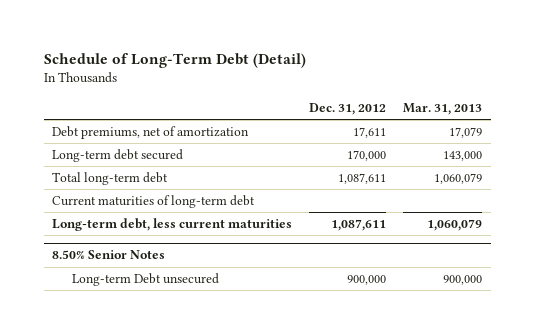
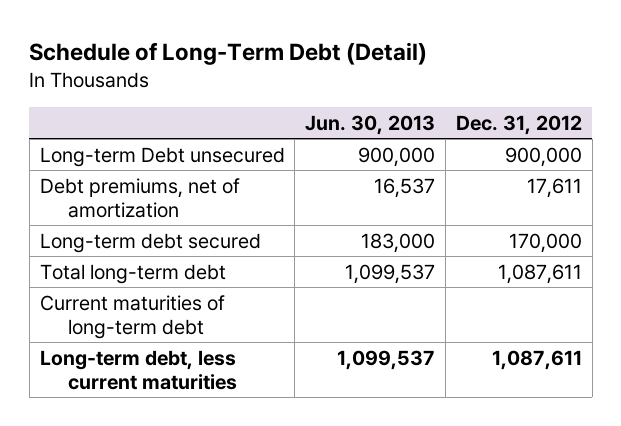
[403,102,483,115] Mar. 31, 2013 -> none
none -> [305,114,436,135] Jun. 30, 2013
none -> [39,146,285,167] Long-term Debt unsecured
[52,250,166,260] 8.50% Senior Notes -> none
[72,272,220,286] Long-term Debt unsecured -> none

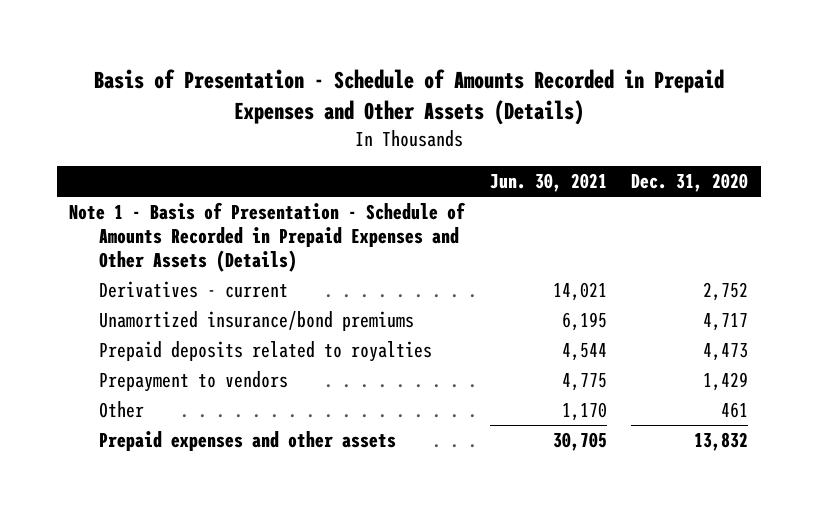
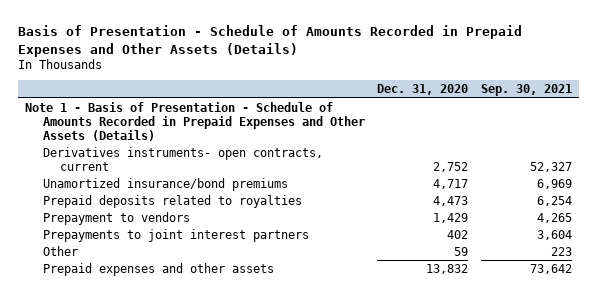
[489,173,607,193] Jun. 30, 2021 -> none
none -> [481,84,573,97] Sep. 30, 2021
[99,281,289,299] Derivatives - current -> [42,146,323,171] Derivatives instruments- open contracts, current
none -> [42,228,309,242] Prepayments to joint interest partners
[721,402,749,419] 461 -> [454,246,469,256] 59

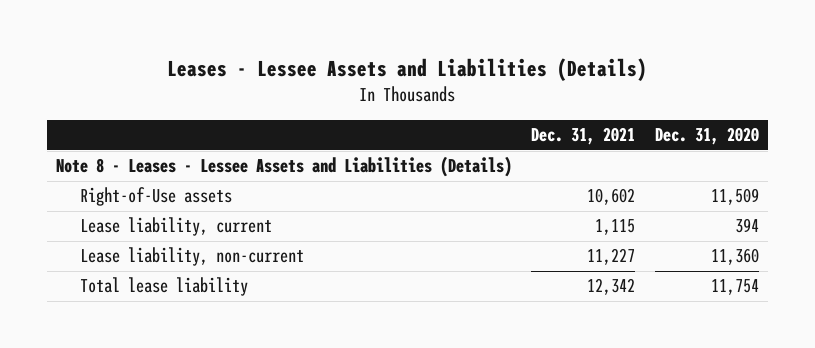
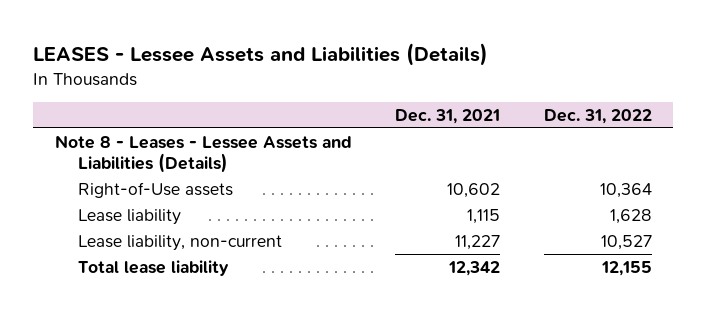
[167,57,648,81] Leases - Lessee Assets and Liabilities (Details) -> [33,42,489,66] LEASES - Lessee Assets and Liabilities (Details)
[654,127,759,146] Dec. 31, 2020 -> none
none -> [543,109,652,125] Dec. 31, 2022
[80,217,273,237] Lease liability, current -> [77,208,181,225] Lease liability

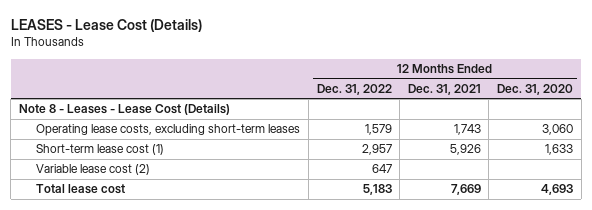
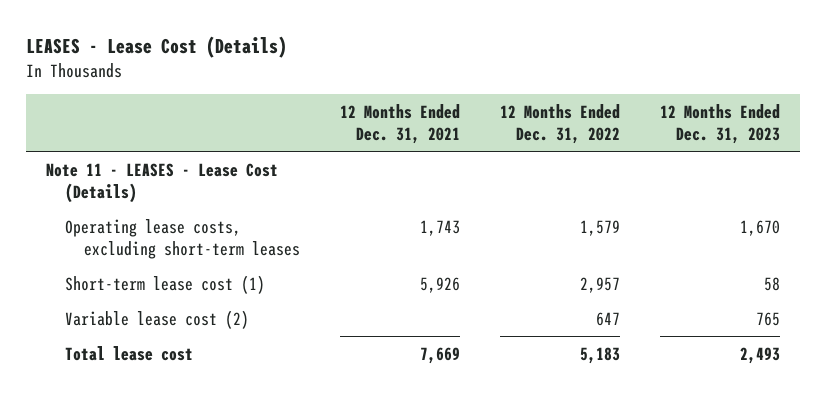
[497,83,574,95] Dec. 31, 2020 -> none
none -> [659,103,780,144] 12 Months Ended Dec. 31, 2023
[19,104,231,116] Note 8 - Leases - Lease Cost (Details) -> [45,162,278,203] Note 11 - LEASES - Lease Cost (Details)

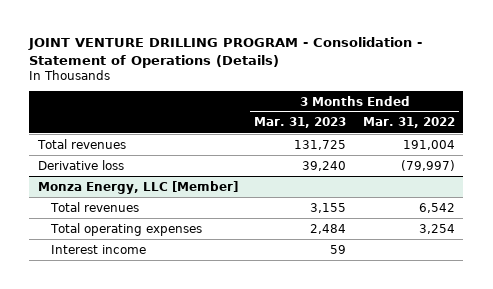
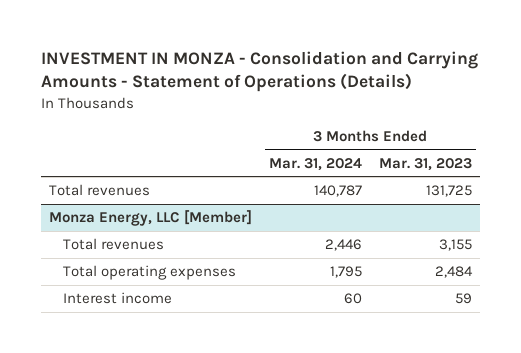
[28,36,423,68] JOINT VENTURE DRILLING PROGRAM - Consolidation - Statement of Operations (Details) -> [40,51,478,93] INVESTMENT IN MONZA - Consolidation and Carrying Amounts - Statement of Operations (Details)
[362,117,455,129] Mar. 31, 2022 -> none
none -> [269,157,363,171] Mar. 31, 2024
[37,159,124,170] Derivative loss -> none

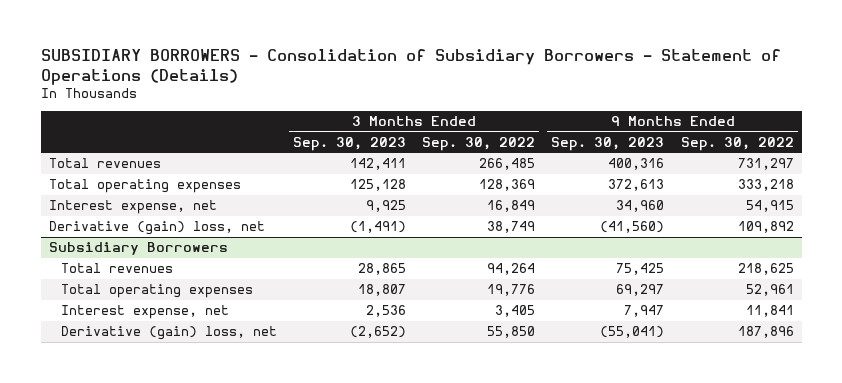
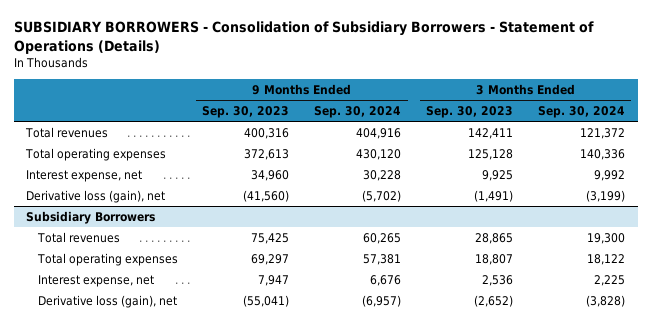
[422,136,536,151] Sep. 30, 2022 -> none
[680,136,794,151] Sep. 30, 2022 -> none
none -> [314,106,402,119] Sep. 30, 2024
none -> [538,106,626,119] Sep. 30, 2024
[48,221,265,236] Derivative (gain) loss, net -> [26,189,166,203] Derivative loss (gain), net
[60,326,277,341] Derivative (gain) loss, net -> [37,294,177,308] Derivative loss (gain), net

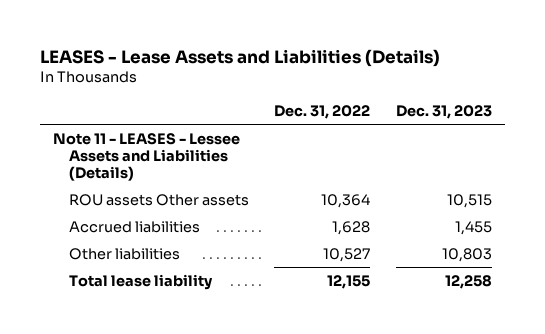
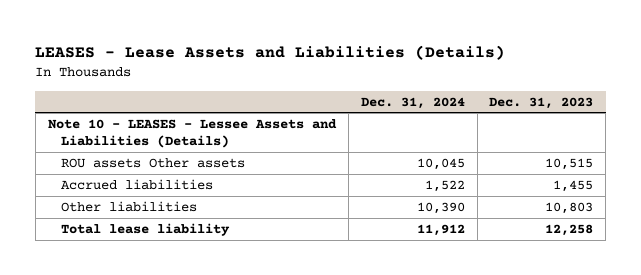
[274,105,371,120] Dec. 31, 2022 -> none
none -> [360,96,465,109] Dec. 31, 2024
[52,133,240,181] Note 11 - LEASES - Lessee Assets and Liabilities (Details) -> [47,118,337,148] Note 10 - LEASES - Lessee Assets and Liabilities (Details)

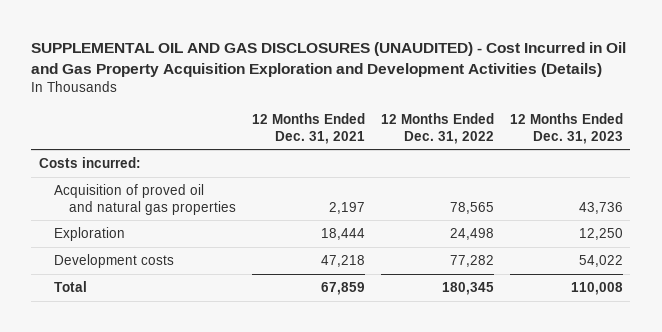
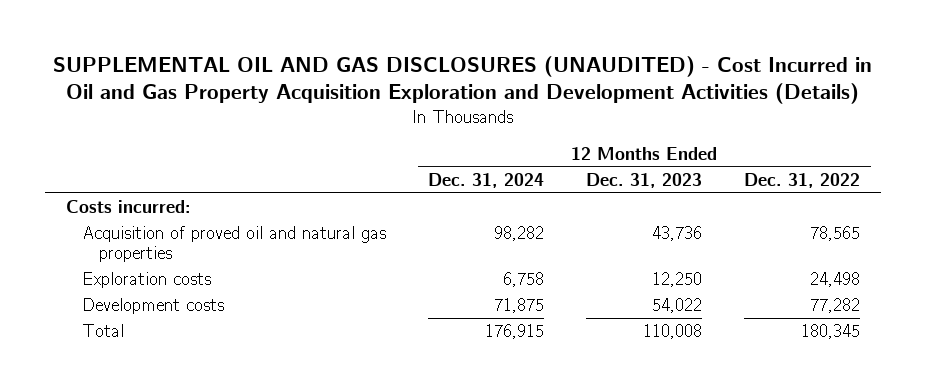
[251,112,365,144] 12 Months Ended Dec. 31, 2021 -> none
none -> [428,172,545,188] Dec. 31, 2024
[54,227,126,242] Exploration -> [82,272,212,289] Exploration costs

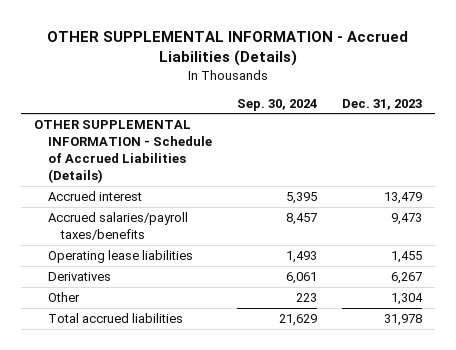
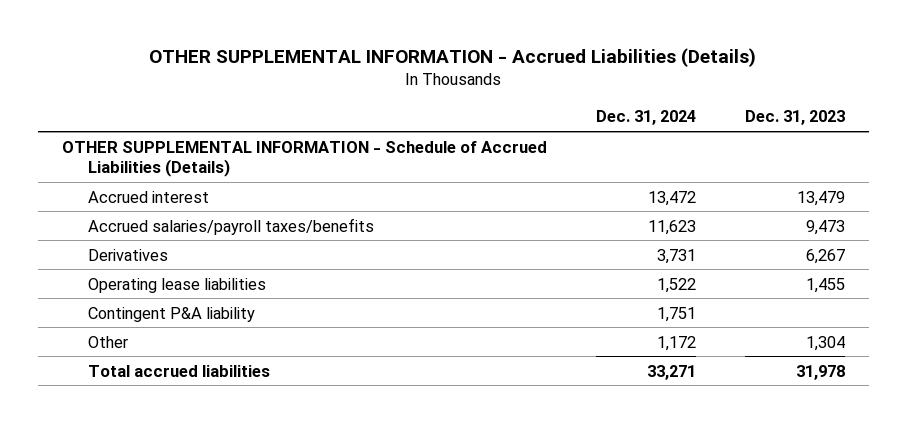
[236,98,317,111] Sep. 30, 2024 -> none
none -> [595,110,696,126] Dec. 31, 2024
[47,249,193,263] Operating lease liabilities -> [88,277,267,293] Operating lease liabilities
none -> [88,306,256,322] Contingent P&A liability

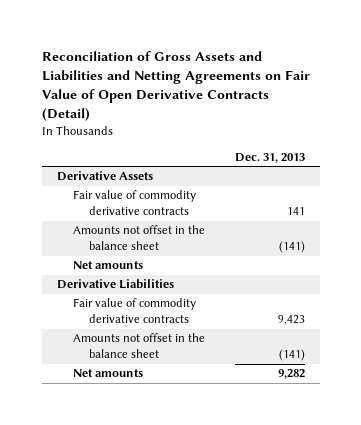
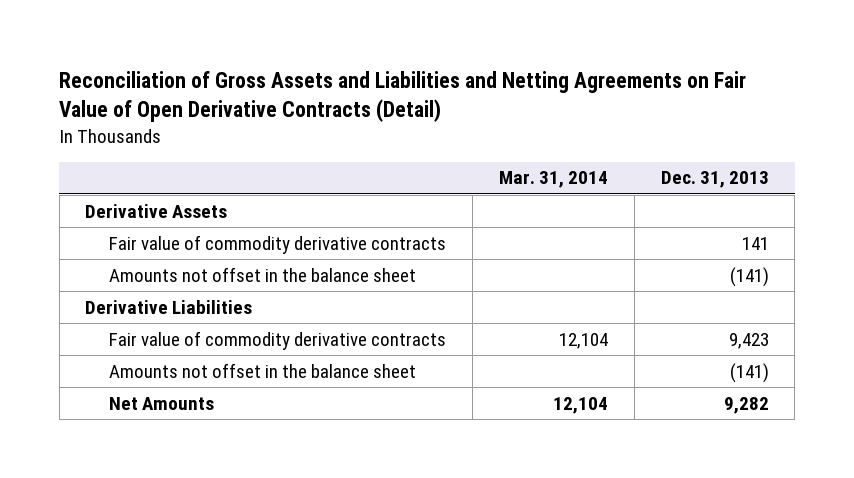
none -> [498,171,608,189] Mar. 31, 2014
[72,261,143,270] Net amounts -> none
[72,369,143,378] Net amounts -> [108,396,214,410] Net Amounts

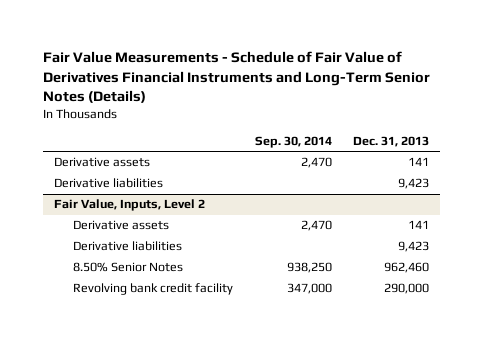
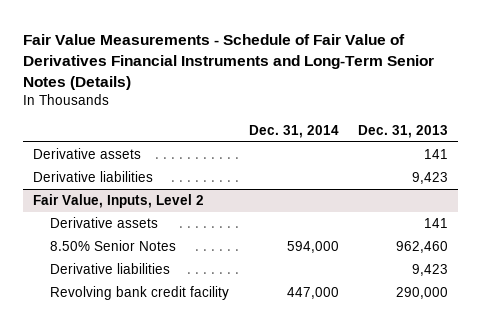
[254,136,332,149] Sep. 30, 2014 -> none
none -> [248,125,339,139] Dec. 31, 2014
[73,241,183,252] Derivative liabilities -> [50,263,171,275] Derivative liabilities

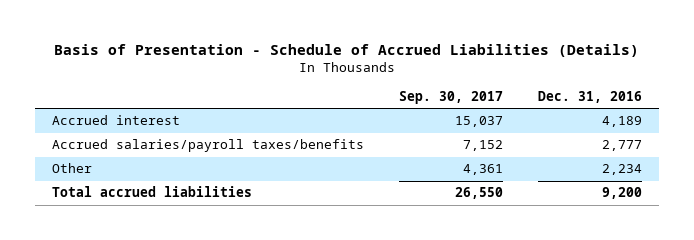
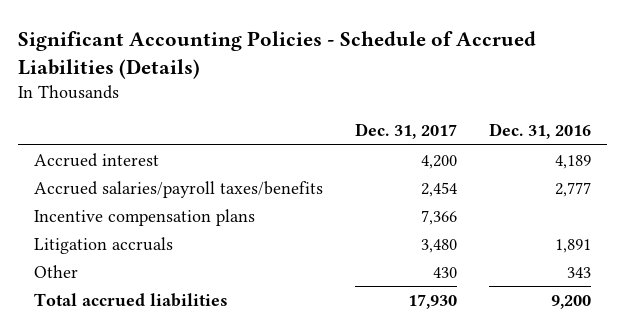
[53,43,639,57] Basis of Presentation - Schedule of Accrued Liabilities (Details) -> [17,30,536,79] Significant Accounting Policies - Schedule of Accrued Liabilities (Details)
[398,91,503,105] Sep. 30, 2017 -> none
none -> [354,123,457,140] Dec. 31, 2017
none -> [33,209,255,227] Incentive compensation plans
none -> [33,237,173,255] Litigation accruals
[601,164,642,176] 2,234 -> [567,267,592,279] 343

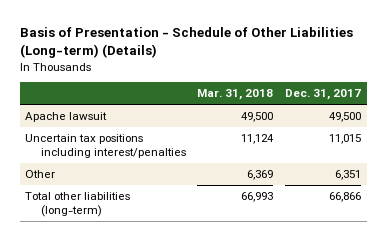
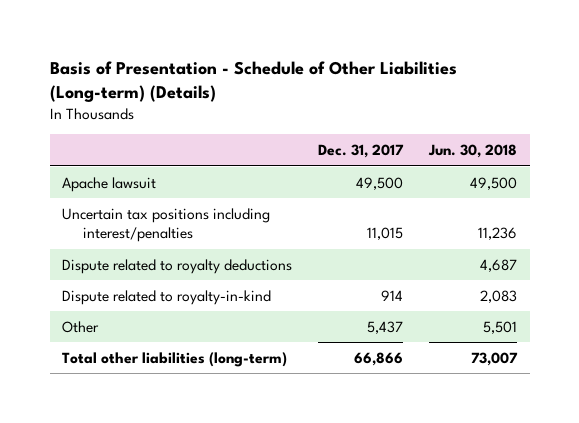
[197,89,274,101] Mar. 31, 2018 -> none
none -> [427,144,517,159] Jun. 30, 2018
none -> [62,258,293,274] Dispute related to royalty deductions
none -> [62,289,272,305] Dispute related to royalty-in-kind
[334,170,361,181] 6,351 -> [367,320,404,334] 5,437

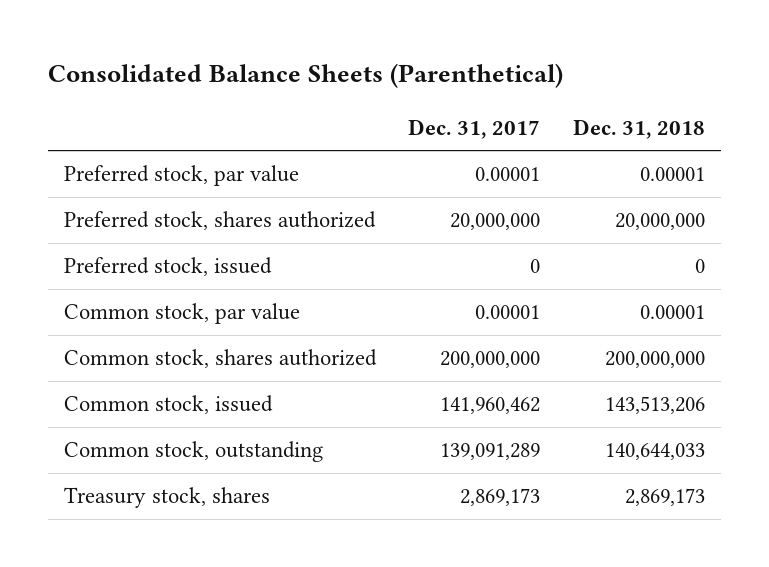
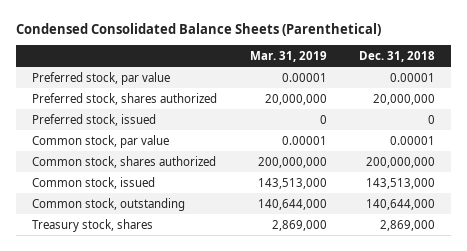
[47,63,563,89] Consolidated Balance Sheets (Parenthetical) -> [16,22,382,36] Condensed Consolidated Balance Sheets (Parenthetical)
[408,118,541,139] Dec. 31, 2017 -> none
none -> [249,50,327,62] Mar. 31, 2019
[605,396,706,415] 143,513,206 -> [366,177,436,189] 143,513,000
[605,443,706,461] 140,644,033 -> [366,198,436,210] 140,644,000
[625,488,706,507] 2,869,173 -> [380,219,436,231] 2,869,000

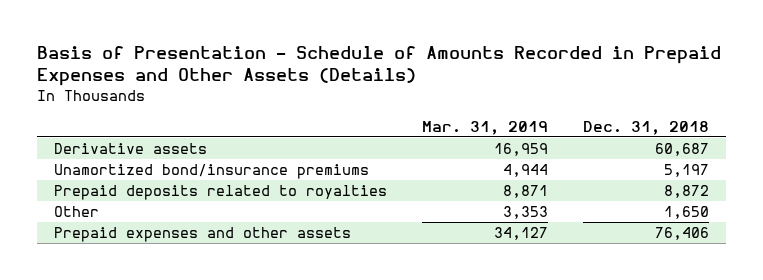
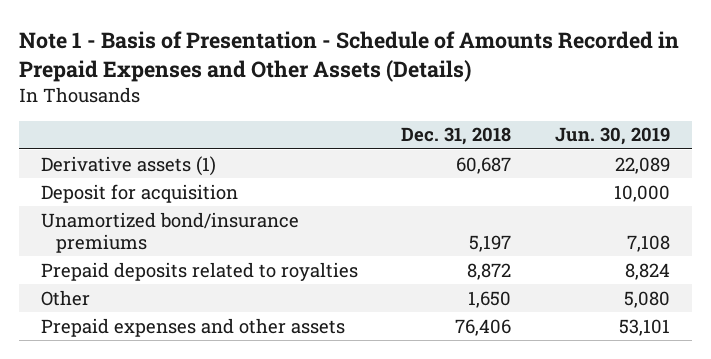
[36,46,721,87] Basis of Presentation - Schedule of Amounts Recorded in Prepaid Expenses and Other Assets (Details) -> [18,30,679,82] Note 1 - Basis of Presentation - Schedule of Amounts Recorded in Prepaid Expenses and Other Assets (Details)
[422,120,549,135] Mar. 31, 2019 -> none
none -> [555,127,671,146] Jun. 30, 2019
[54,143,208,155] Derivative assets -> [40,155,216,176] Derivative assets (1)
none -> [40,183,238,203] Deposit for acquisition

